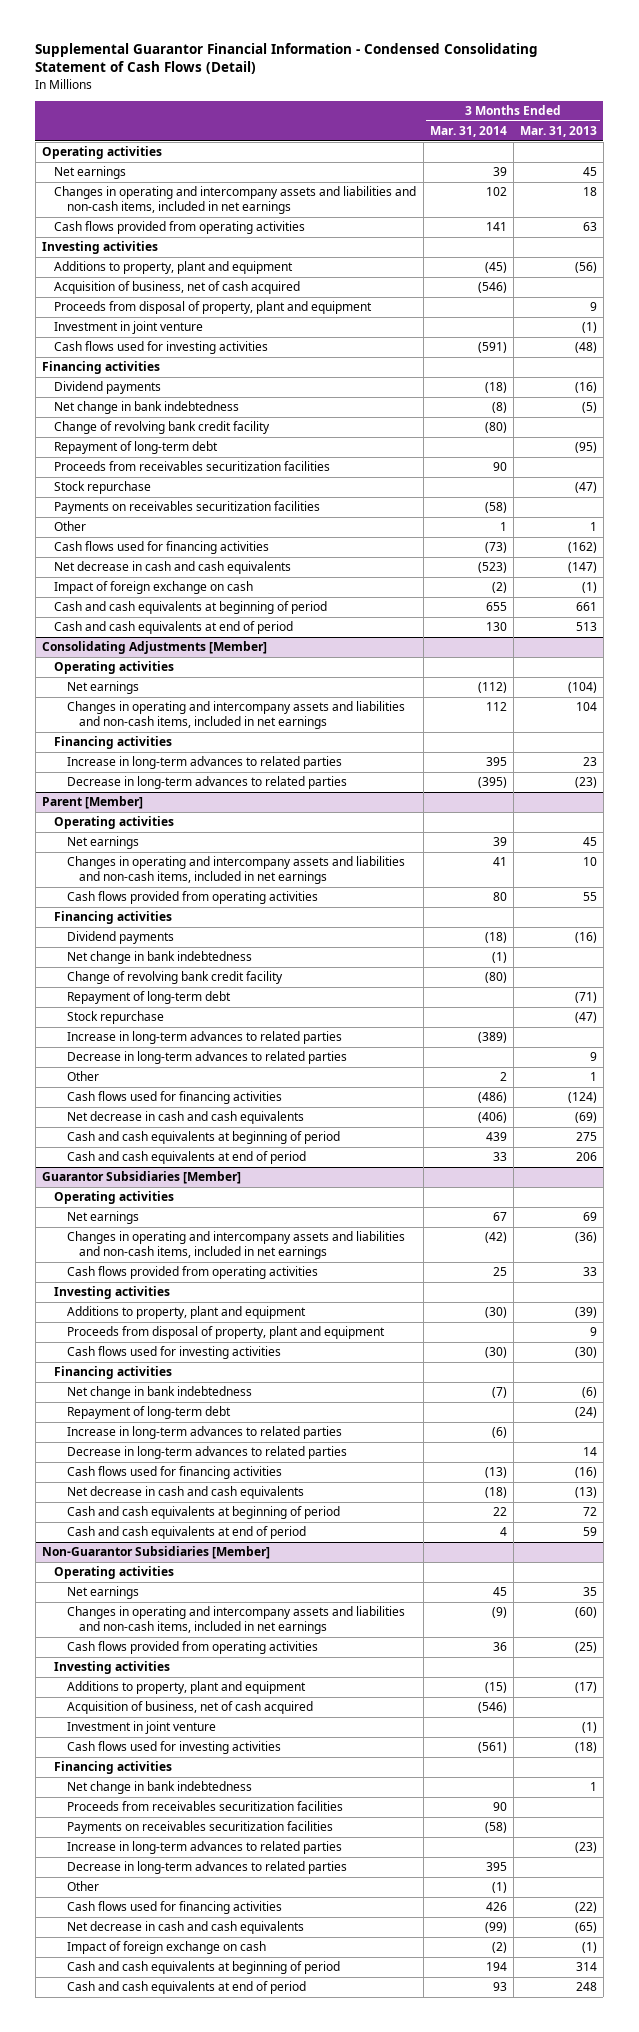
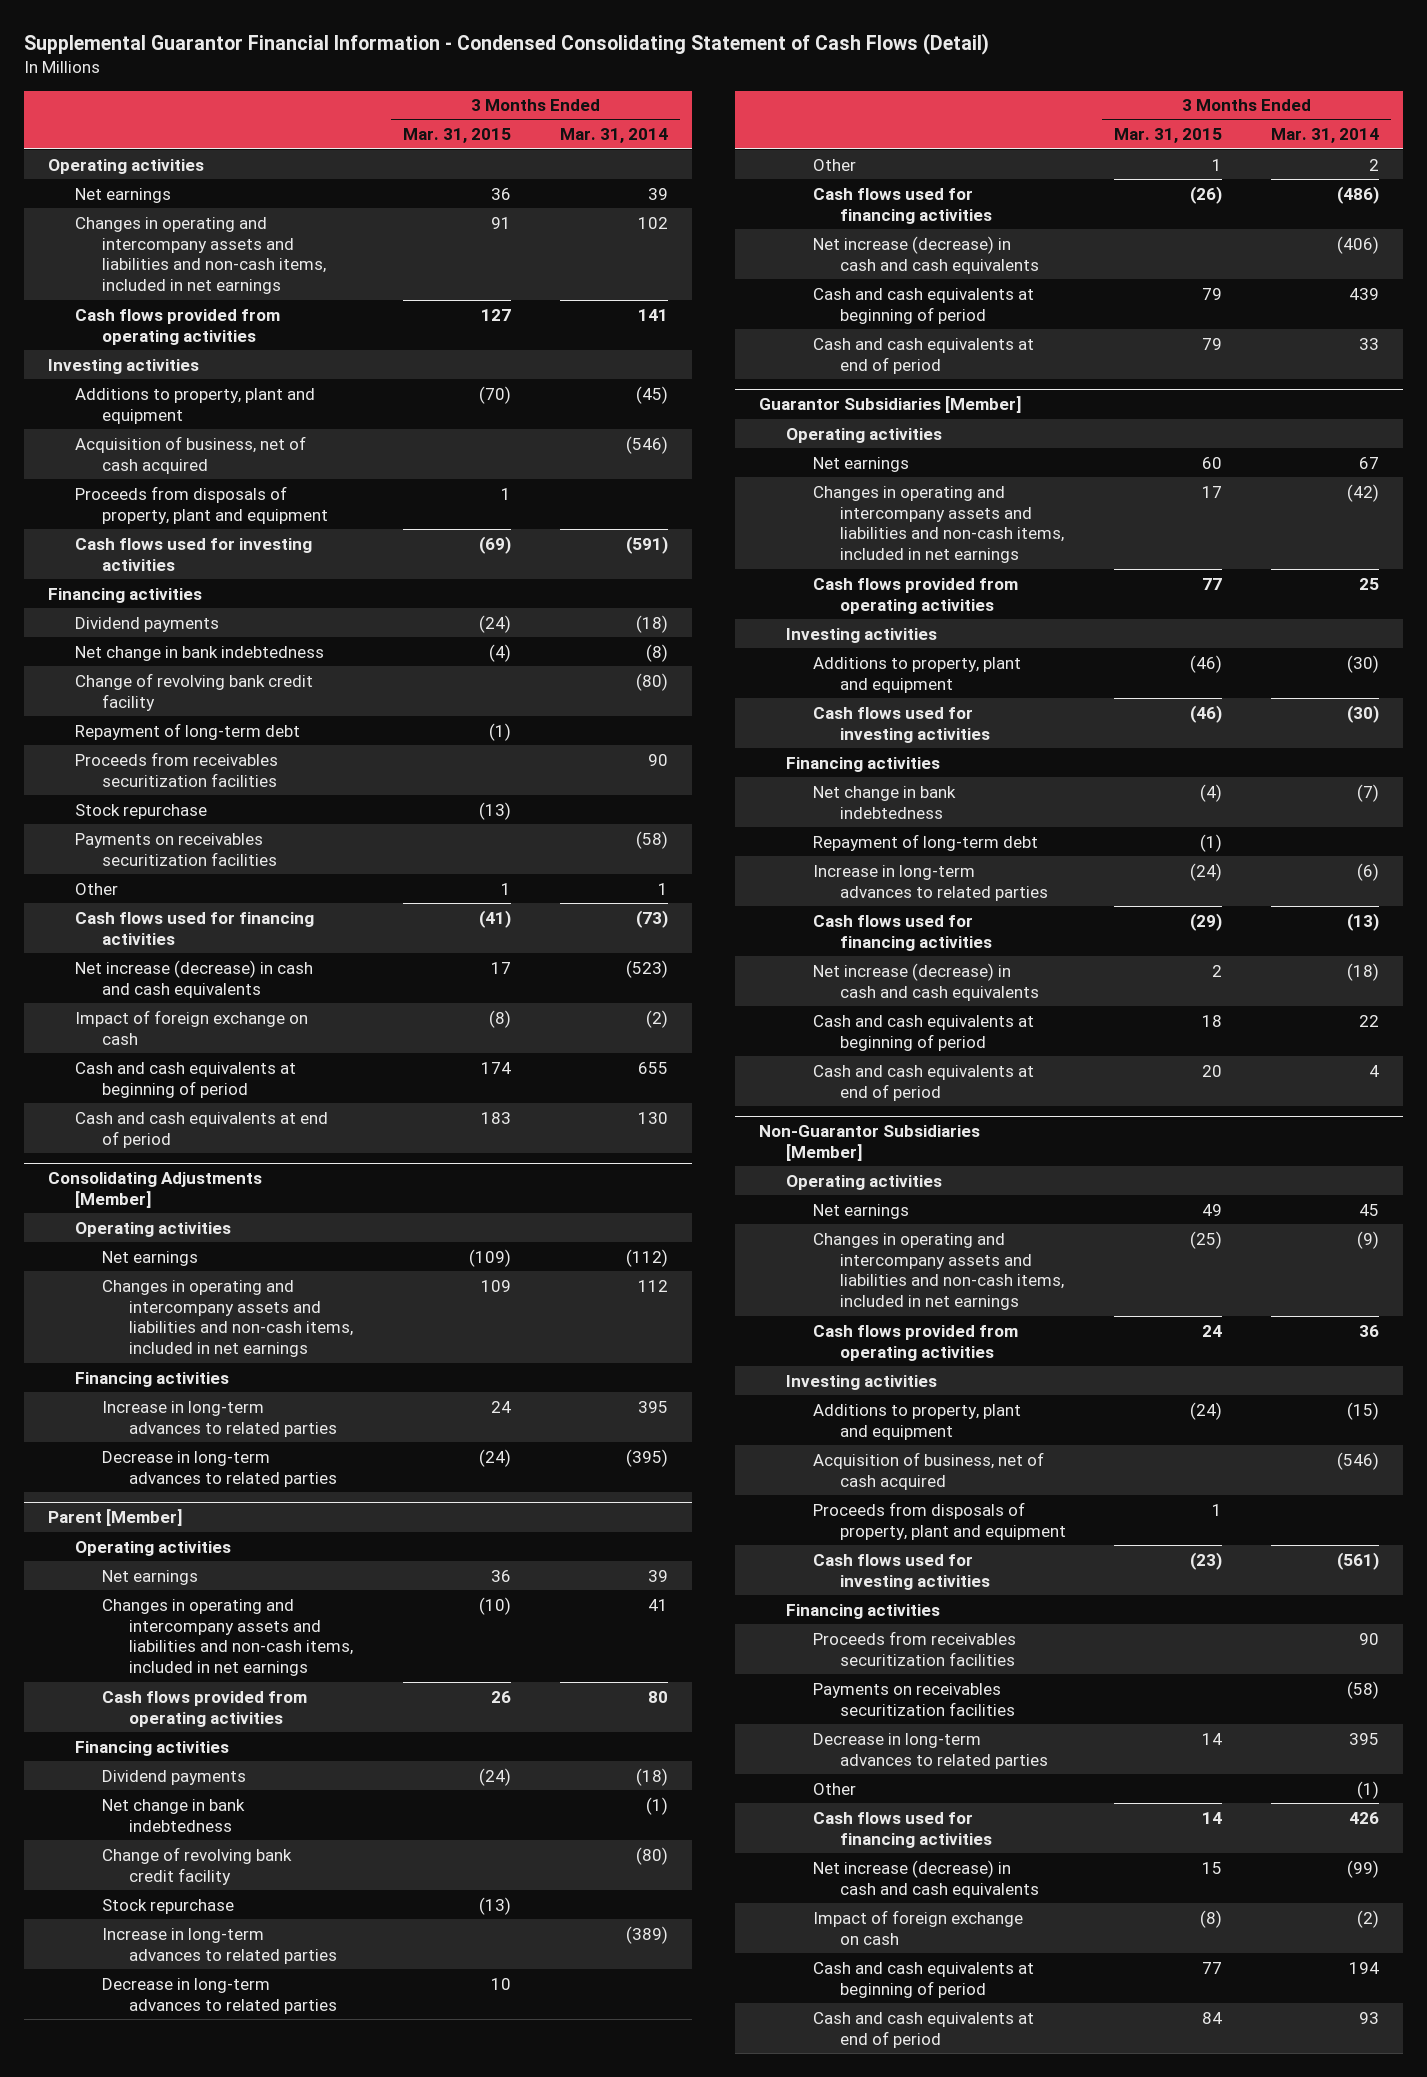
[519,126,597,138] Mar. 31, 2013 -> none
none -> [403,128,512,144] Mar. 31, 2015
[54,321,204,335] Investment in joint venture -> none
[54,301,373,315] Proceeds from disposal of property, plant and equipment -> [74,485,328,524] Proceeds from disposals of property, plant and equipment
[54,561,292,575] Net decrease in cash and cash equivalents -> [74,959,313,998] Net increase (decrease) in cash and cash equivalents
[66,991,231,1005] Repayment of long-term debt -> none
[66,1111,304,1125] Net decrease in cash and cash equivalents -> [812,235,1039,274] Net increase (decrease) in cash and cash equivalents
[66,1326,385,1340] Proceeds from disposal of property, plant and equipment -> none
[66,1446,347,1460] Decrease in long-term advances to related parties -> none
[66,1486,304,1500] Net decrease in cash and cash equivalents -> [812,962,1039,1001] Net increase (decrease) in cash and cash equivalents
[66,1721,216,1735] Investment in joint venture -> none
none -> [812,1501,1066,1540] Proceeds from disposals of property, plant and equipment
[66,1781,252,1795] Net change in bank indebtedness -> none
[66,1841,342,1855] Increase in long-term advances to related parties -> none
[66,1921,304,1935] Net decrease in cash and cash equivalents -> [812,1859,1039,1898] Net increase (decrease) in cash and cash equivalents

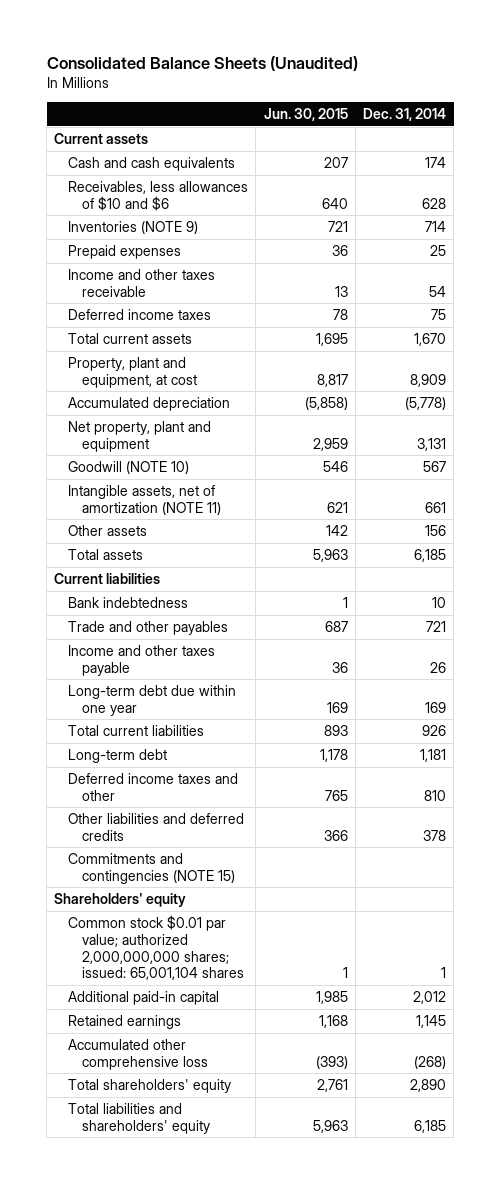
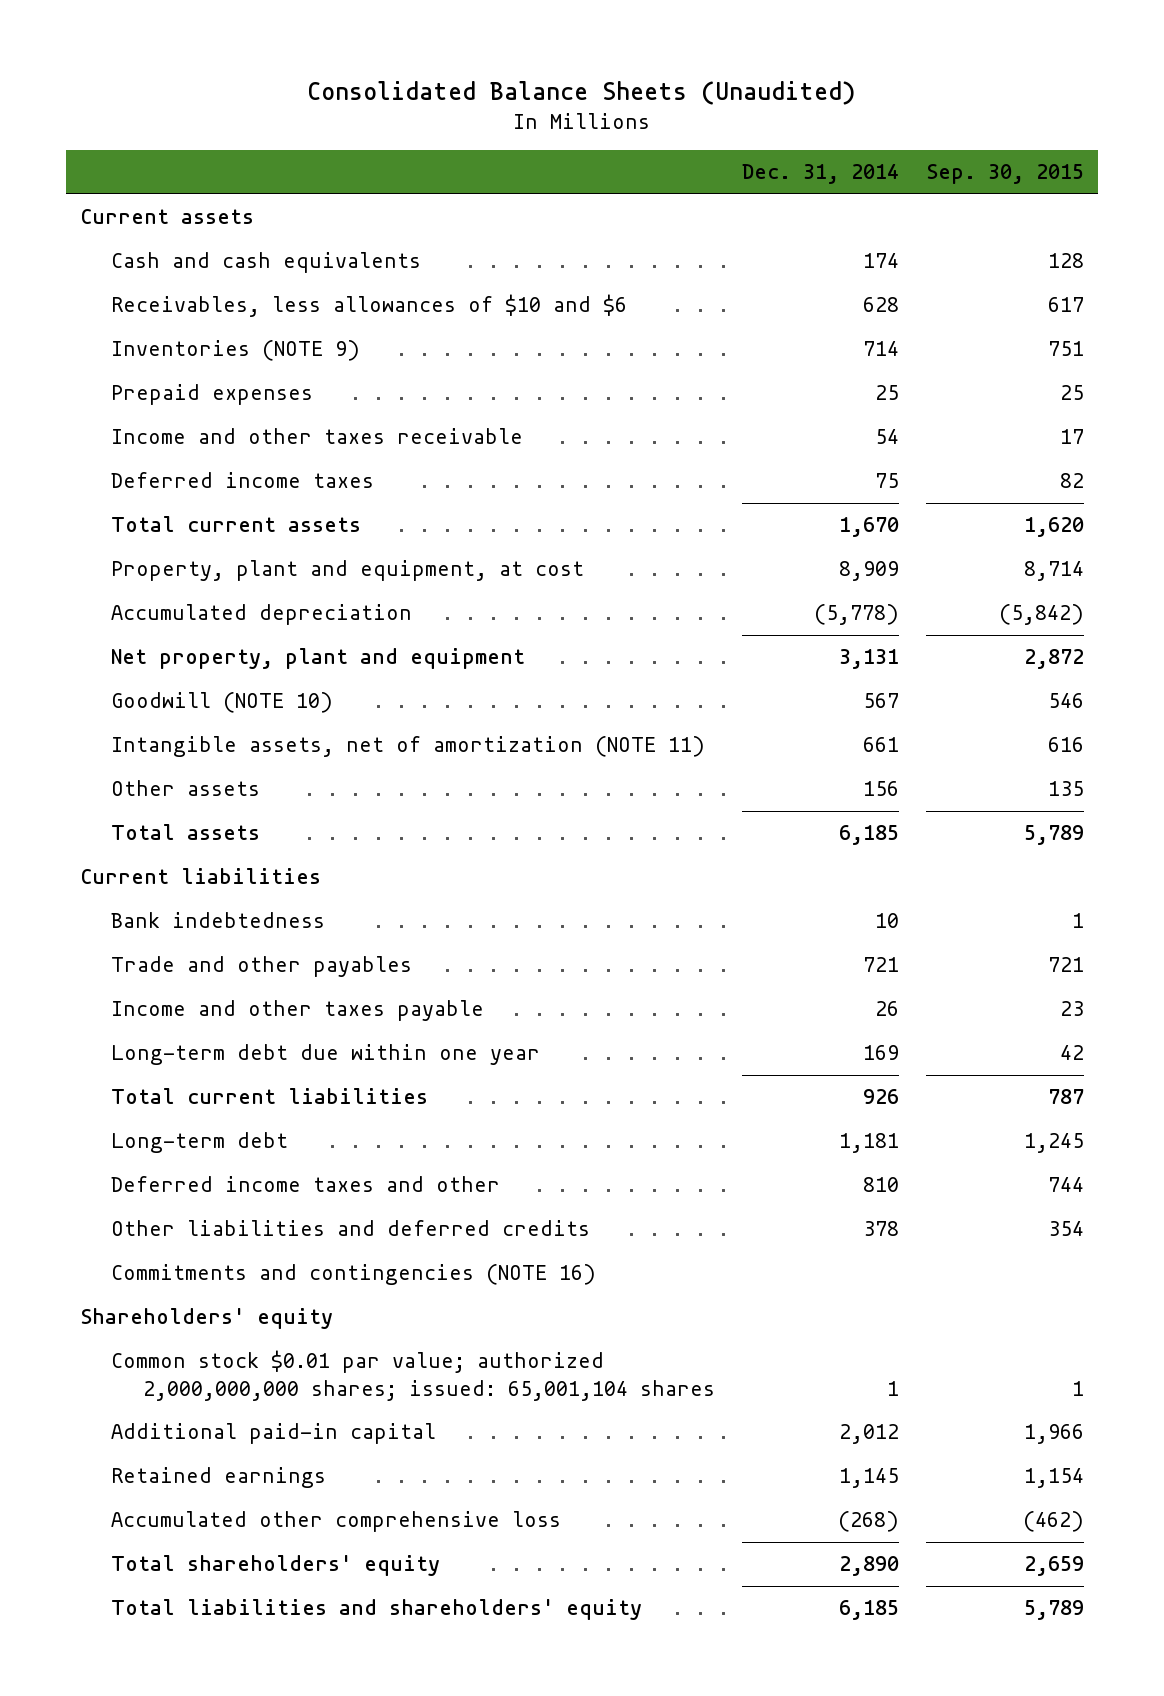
[263,107,348,121] Jun. 30, 2015 -> none
none -> [926,164,1085,185] Sep. 30, 2015
[68,852,235,884] Commitments and contingencies (NOTE 15) -> [111,1264,597,1286] Commitments and contingencies (NOTE 16)

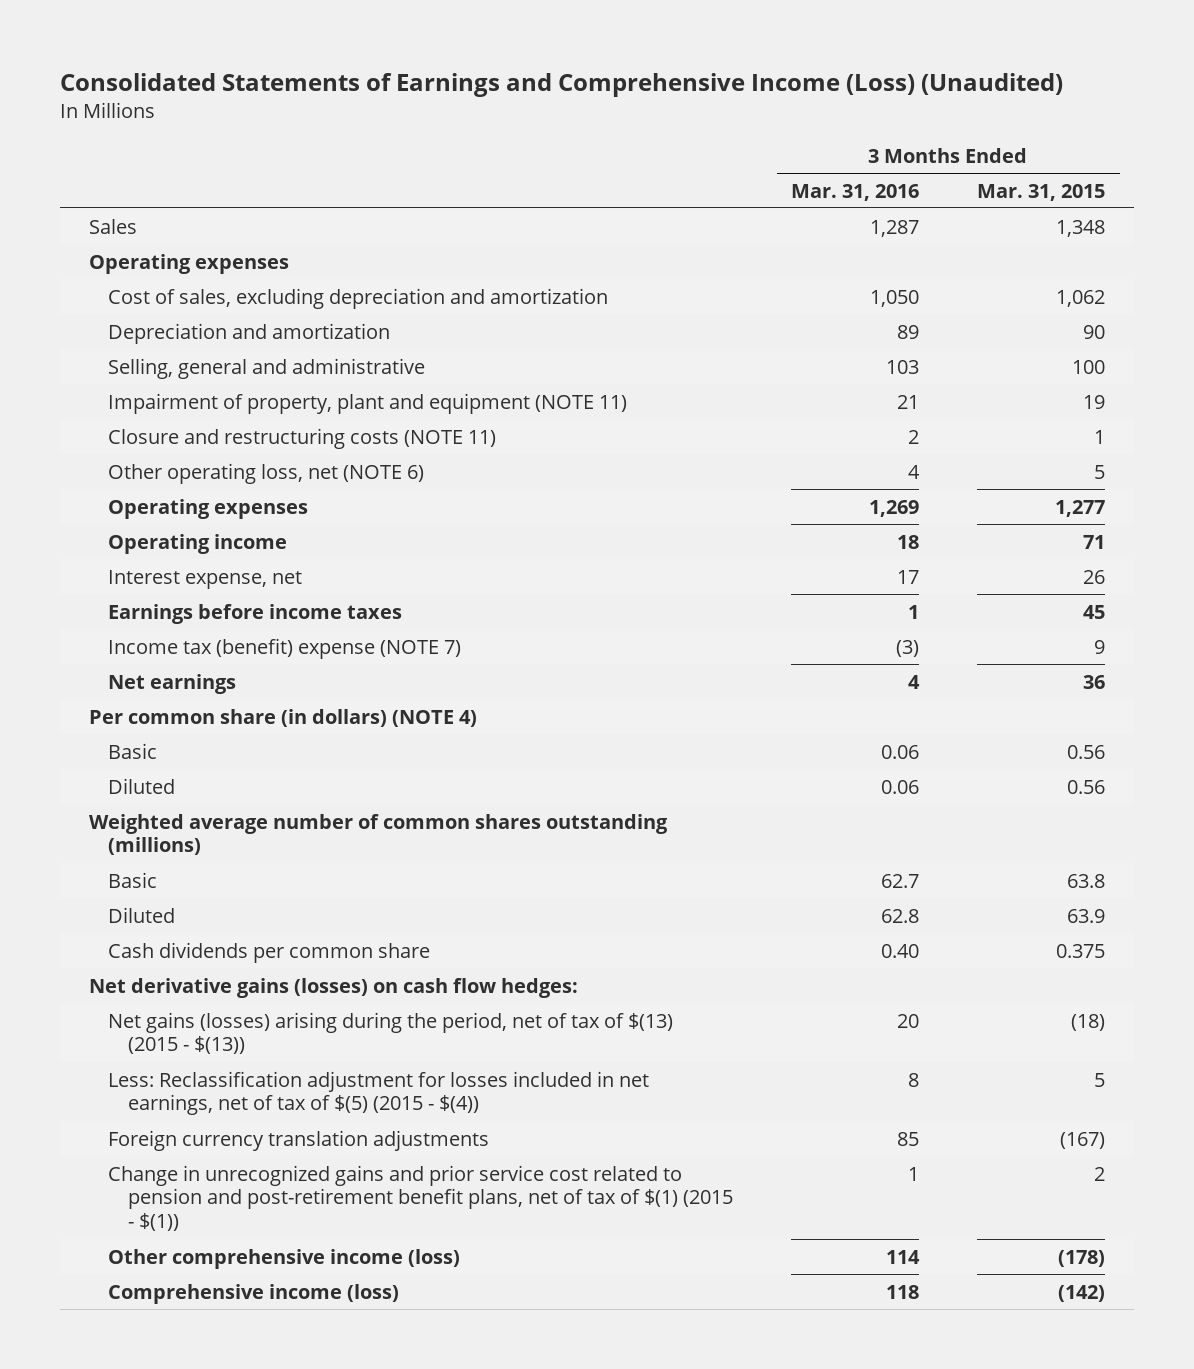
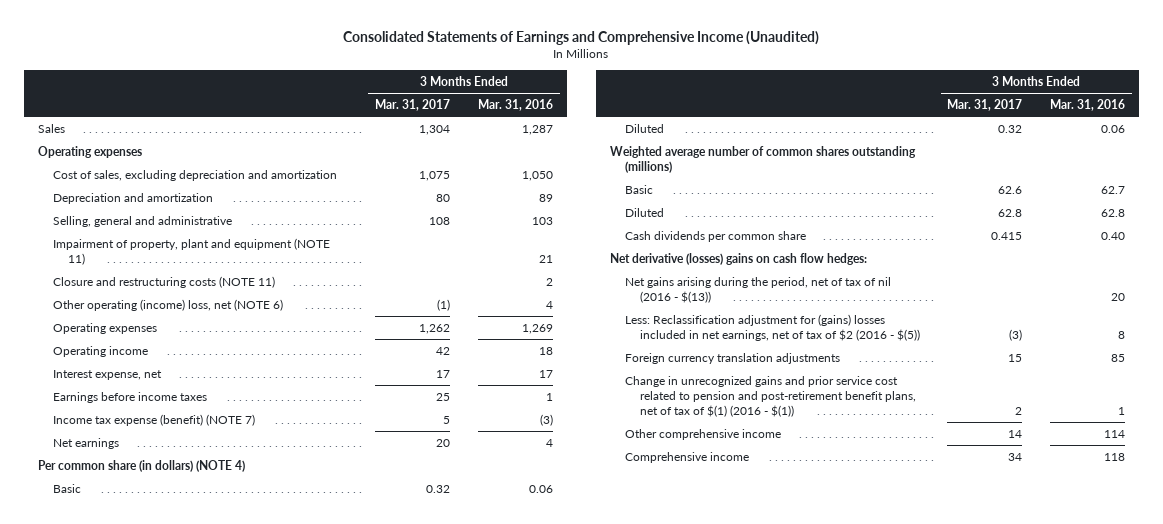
[59,72,1063,97] Consolidated Statements of Earnings and Comprehensive Income (Loss) (Unaudited) -> [343,31,820,46] Consolidated Statements of Earnings and Comprehensive Income (Unaudited)
[977,183,1106,201] Mar. 31, 2015 -> none
none -> [375,99,451,112] Mar. 31, 2017
[108,462,425,484] Other operating loss, net (NOTE 6) -> [52,298,283,311] Other operating (income) loss, net (NOTE 6)
[108,637,462,659] Income tax (benefit) expense (NOTE 7) -> [52,413,255,426] Income tax expense (benefit) (NOTE 7)
[88,977,578,998] Net derivative gains (losses) on cash flow hedges: -> [609,252,867,265] Net derivative (losses) gains on cash flow hedges:
[108,1011,674,1055] Net gains (losses) arising during the period, net of tax of $(13) (2015 - $(13)) -> [624,276,891,303] Net gains arising during the period, net of tax of nil (2016 - $(13))
[108,1070,650,1116] Less: Reclassification adjustment for losses included in net earnings, net of tax of $(5) (2015 - $(4)) -> [624,313,920,341] Less: Reclassification adjustment for (gains) losses included in net earnings, net of tax of $2 (2016 - $(5))
[108,1164,734,1232] Change in unrecognized gains and prior service cost related to pension and post-retirement benefit plans, net of tax of $(1) (2015 - $(1)) -> [624,375,916,417] Change in unrecognized gains and prior service cost related to pension and post-retirement benefit plans, net of tax of $(1) (2016 - $(1))
[108,1248,461,1269] Other comprehensive income (loss) -> [624,428,781,440] Other comprehensive income
[108,1283,400,1304] Comprehensive income (loss) -> [624,451,749,463] Comprehensive income

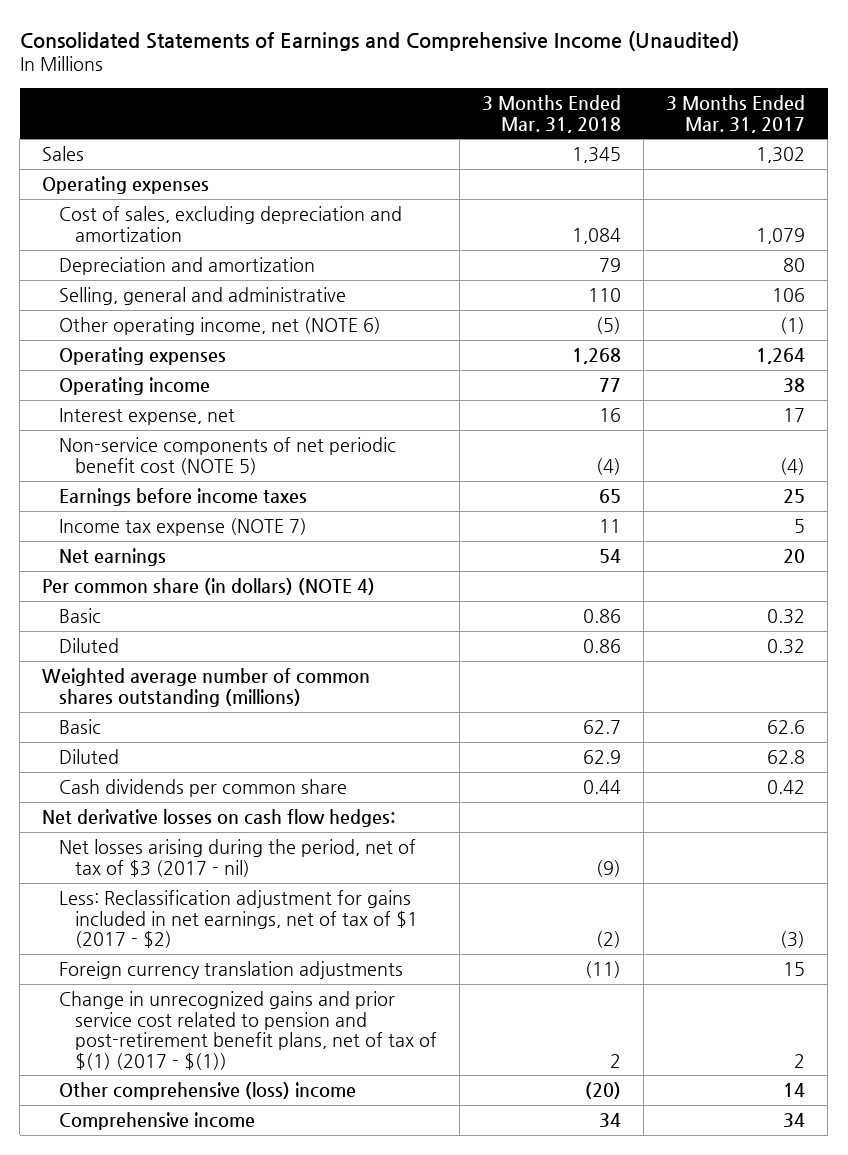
[477,99,553,112] Mar. 31, 2016 -> none
none -> [482,95,622,133] 3 Months Ended Mar. 31, 2018
[419,124,451,135] 1,304 -> [756,147,806,164] 1,302
[419,170,451,181] 1,075 -> [756,227,806,244] 1,079
[52,237,330,265] Impairment of property, plant and equipment (NOTE 11) -> none
[52,275,275,288] Closure and restructuring costs (NOTE 11) -> none
[429,216,451,225] 108 -> [772,288,806,303] 106
[52,298,283,311] Other operating (income) loss, net (NOTE 6) -> [58,317,381,336] Other operating income, net (NOTE 6)
[419,323,451,334] 1,262 -> [756,348,806,365] 1,264
[436,346,451,355] 42 -> [783,378,806,393] 38
none -> [58,437,396,475] Non-service components of net periodic benefit cost (NOTE 5)
[52,413,255,426] Income tax expense (benefit) (NOTE 7) -> [58,518,307,537] Income tax expense (NOTE 7)
[991,231,1023,240] 0.415 -> [767,780,806,795] 0.42
[609,252,867,265] Net derivative (losses) gains on cash flow hedges: -> [42,809,396,828] Net derivative losses on cash flow hedges:
[624,276,891,303] Net gains arising during the period, net of tax of nil (2016 - $(13)) -> [58,839,416,877] Net losses arising during the period, net of tax of $3 (2017 - nil)
[624,313,920,341] Less: Reclassification adjustment for (gains) losses included in net earnings, net of tax of $2 (2016 - $(5)) -> [58,890,419,949] Less: Reclassification adjustment for gains included in net earnings, net of tax of $1 (2017 - $2)
[624,375,916,417] Change in unrecognized gains and prior service cost related to pension and post-retirement benefit plans, net of tax of $(1) (2016 - $(1)) -> [58,991,438,1070] Change in unrecognized gains and prior service cost related to pension and post-retirement benefit plans, net of tax of $(1) (2017 - $(1))
[624,428,781,440] Other comprehensive income -> [58,1082,356,1101] Other comprehensive (loss) income

